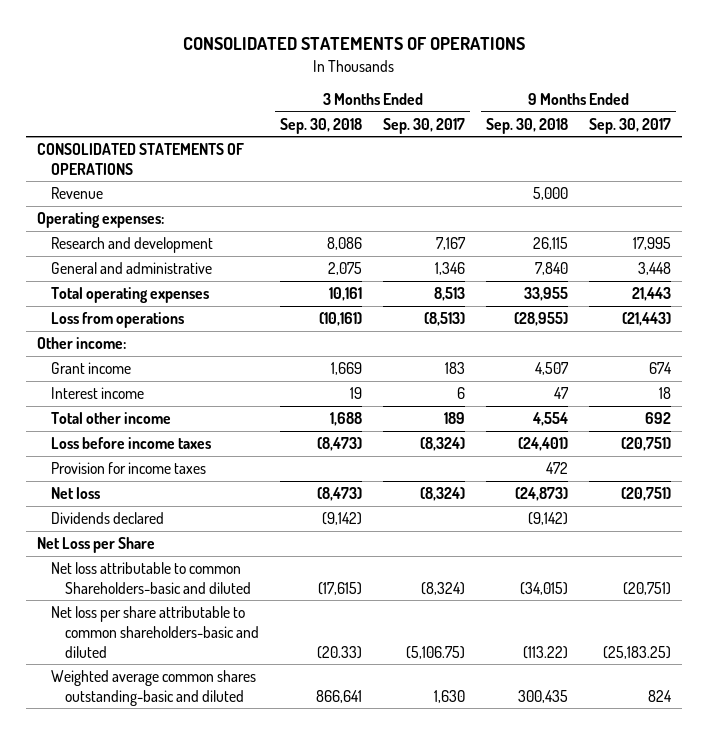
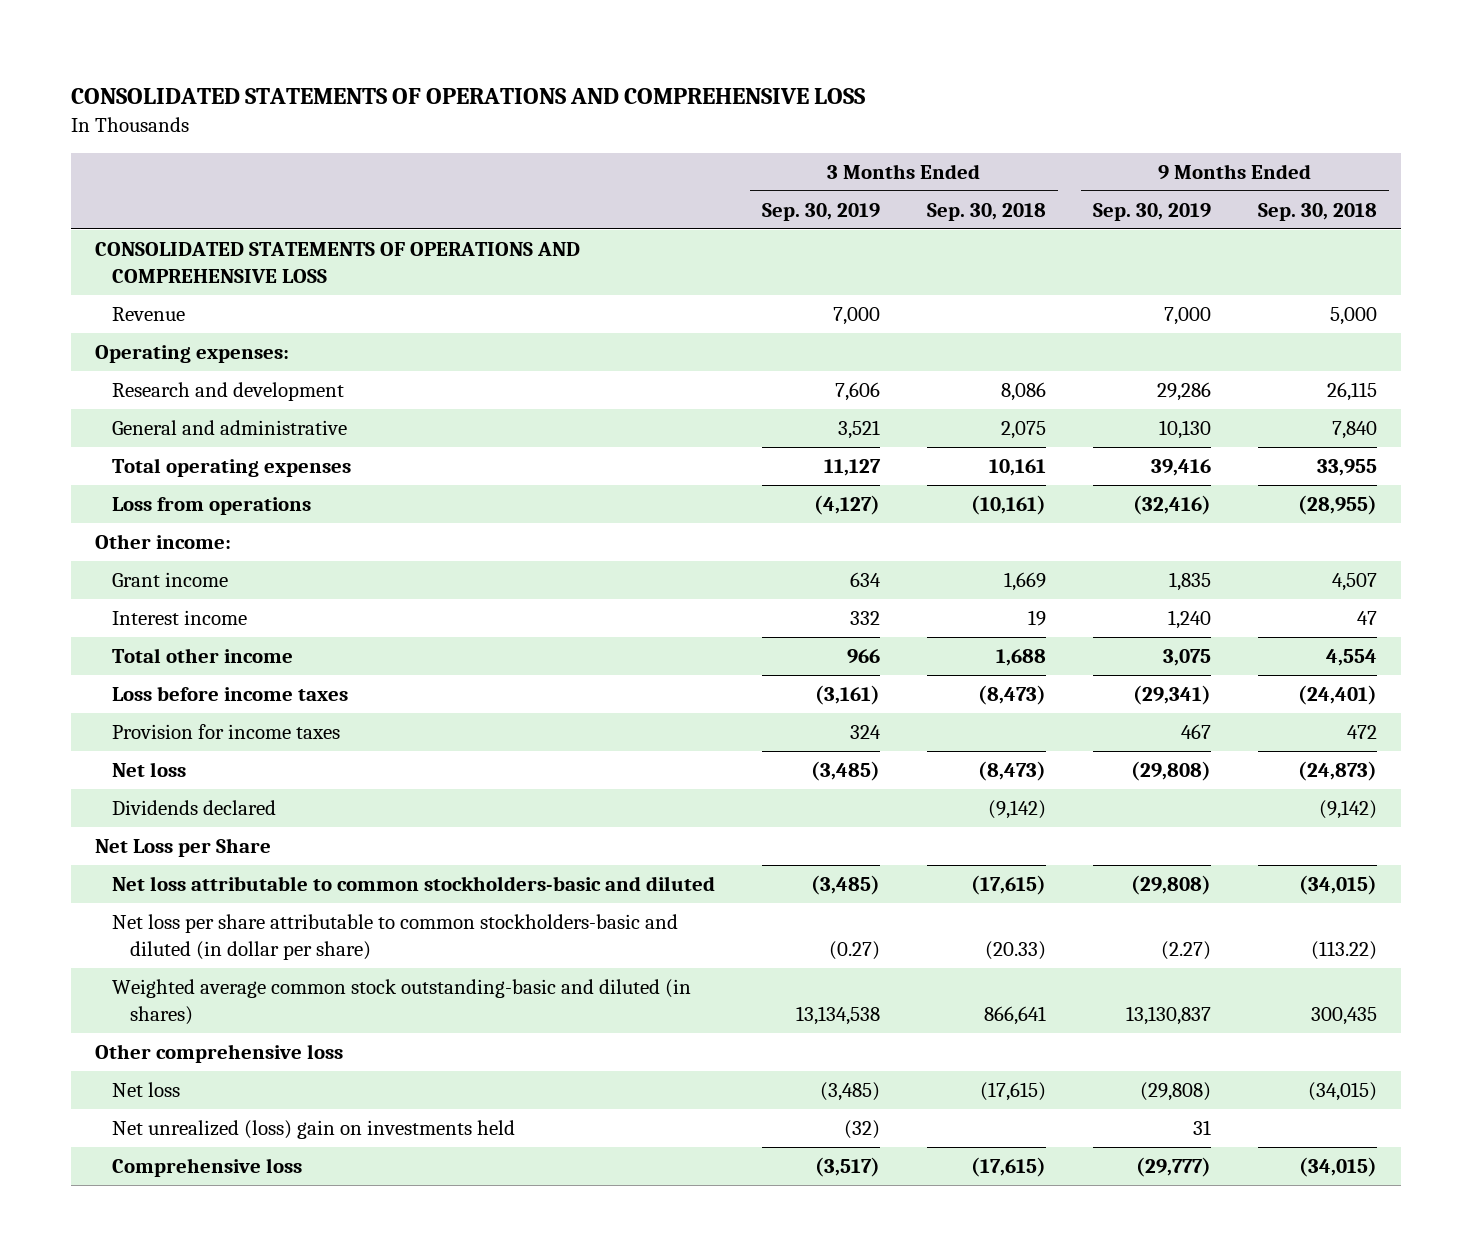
[182,37,525,51] CONSOLIDATED STATEMENTS OF OPERATIONS -> [71,87,866,104] CONSOLIDATED STATEMENTS OF OPERATIONS AND COMPREHENSIVE LOSS
[383,117,466,134] Sep. 30, 2017 -> none
[589,117,672,134] Sep. 30, 2017 -> none
none -> [762,203,881,222] Sep. 30, 2019
none -> [1093,203,1212,222] Sep. 30, 2019
[36,142,244,175] CONSOLIDATED STATEMENTS OF OPERATIONS -> [94,242,580,283] CONSOLIDATED STATEMENTS OF OPERATIONS AND COMPREHENSIVE LOSS
[50,561,252,594] Net loss attributable to common Shareholders-basic and diluted -> [112,876,716,892] Net loss attributable to common stockholders-basic and diluted
[50,605,260,658] Net loss per share attributable to common shareholders-basic and diluted -> [112,914,679,960] Net loss per share attributable to common stockholders-basic and diluted (in dollar per share)
[50,669,256,706] Weighted average common shares outstanding-basic and diluted -> [112,979,692,1025] Weighted average common stock outstanding-basic and diluted (in shares)
none -> [94,1044,343,1064] Other comprehensive loss
none -> [112,1082,181,1098] Net loss
none -> [112,1120,516,1140] Net unrealized (loss) gain on investments held
none -> [112,1158,303,1178] Comprehensive loss

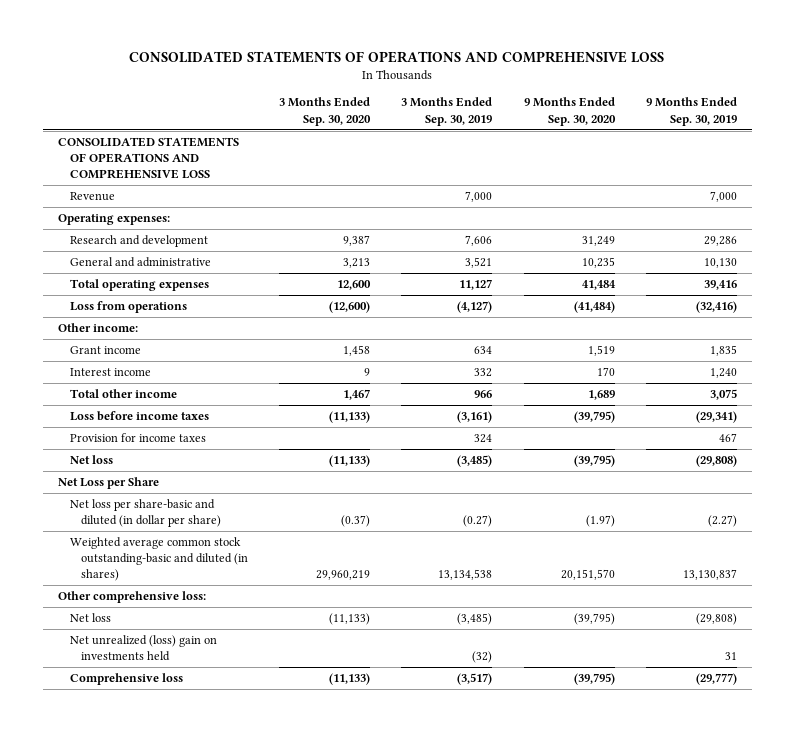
[927,203,1047,222] Sep. 30, 2018 -> none
[1258,203,1378,222] Sep. 30, 2018 -> none
none -> [279,97,372,126] 3 Months Ended Sep. 30, 2020
none -> [523,97,616,126] 9 Months Ended Sep. 30, 2020
[112,800,277,816] Dividends declared -> none
[112,876,716,892] Net loss attributable to common stockholders-basic and diluted -> none
[112,914,679,960] Net loss per share attributable to common stockholders-basic and diluted (in dollar per share) -> [69,498,222,528] Net loss per share-basic and diluted (in dollar per share)
[94,1044,343,1064] Other comprehensive loss -> [58,590,207,603] Other comprehensive loss:

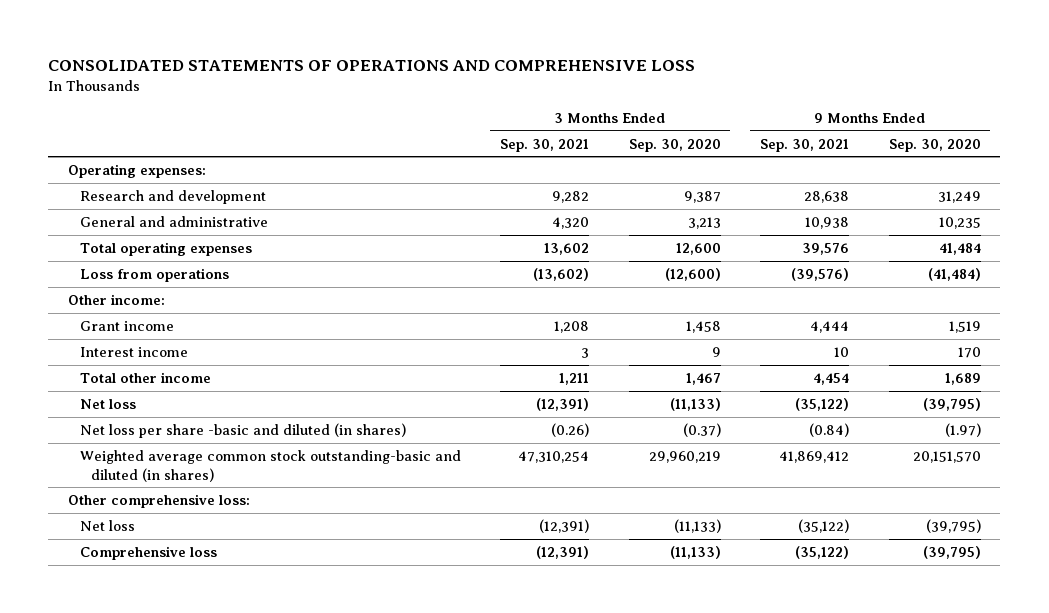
[401,97,493,126] 3 Months Ended Sep. 30, 2019 -> none
[645,97,737,126] 9 Months Ended Sep. 30, 2019 -> none
none -> [500,138,590,152] Sep. 30, 2021
none -> [760,138,850,152] Sep. 30, 2021
[58,136,240,180] CONSOLIDATED STATEMENTS OF OPERATIONS AND COMPREHENSIVE LOSS -> none
[69,191,115,201] Revenue -> none
[69,410,209,421] Loss before income taxes -> none
[69,432,206,442] Provision for income taxes -> none
[58,476,160,489] Net Loss per Share -> none
[69,498,222,528] Net loss per share-basic and diluted (in dollar per share) -> [79,422,406,438] Net loss per share -basic and diluted (in shares)
[69,634,217,662] Net unrealized (loss) gain on investments held -> none

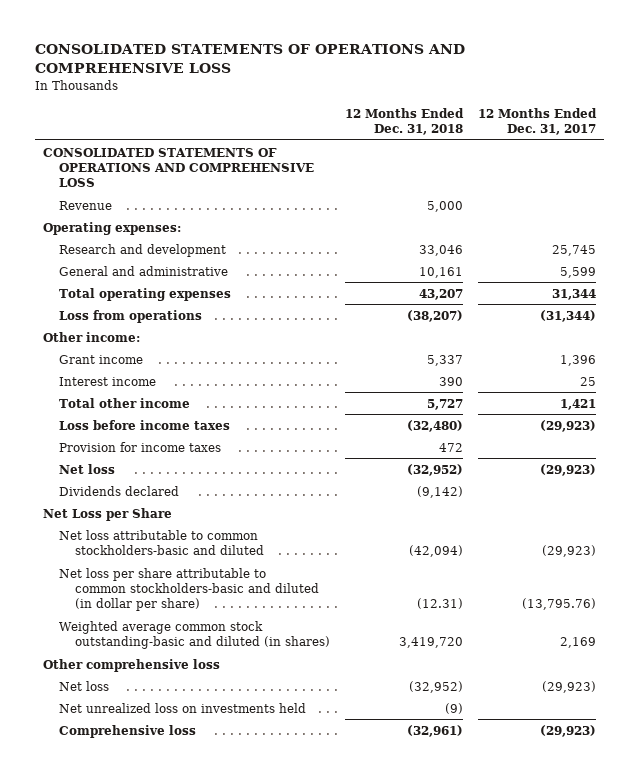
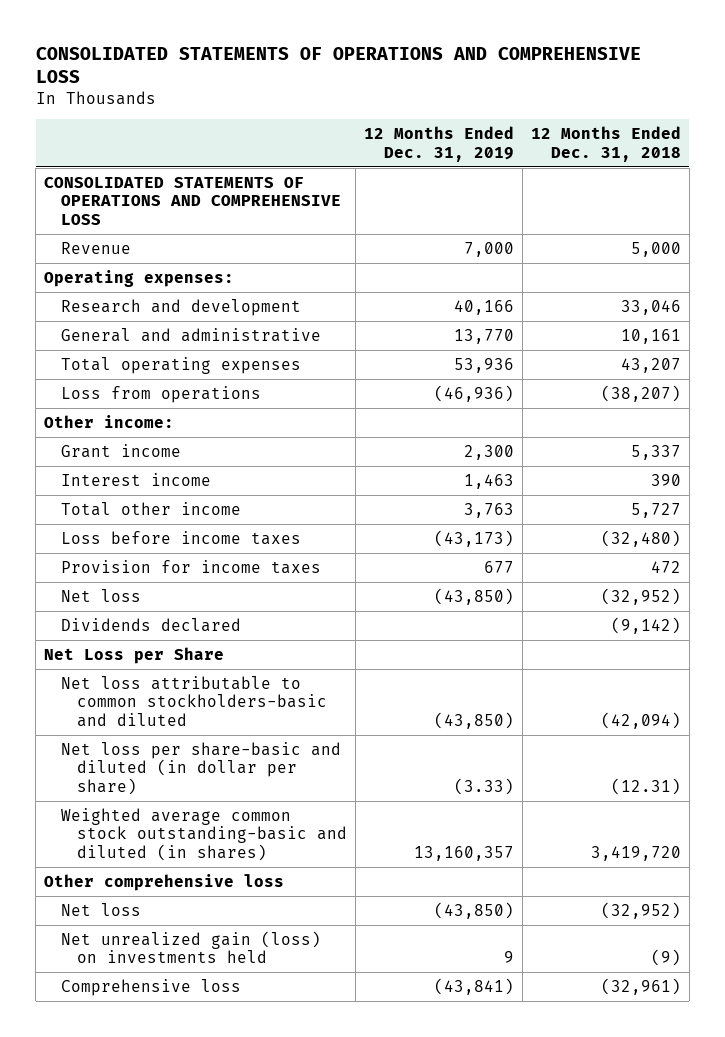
[478,107,598,135] 12 Months Ended Dec. 31, 2017 -> none
none -> [364,126,515,162] 12 Months Ended Dec. 31, 2019
[58,567,320,612] Net loss per share attributable to common stockholders-basic and diluted (in dollar per share) -> [60,741,341,796] Net loss per share-basic and diluted (in dollar per share)
[58,702,306,713] Net unrealized loss on investments held -> [60,930,321,964] Net unrealized gain (loss) on investments held

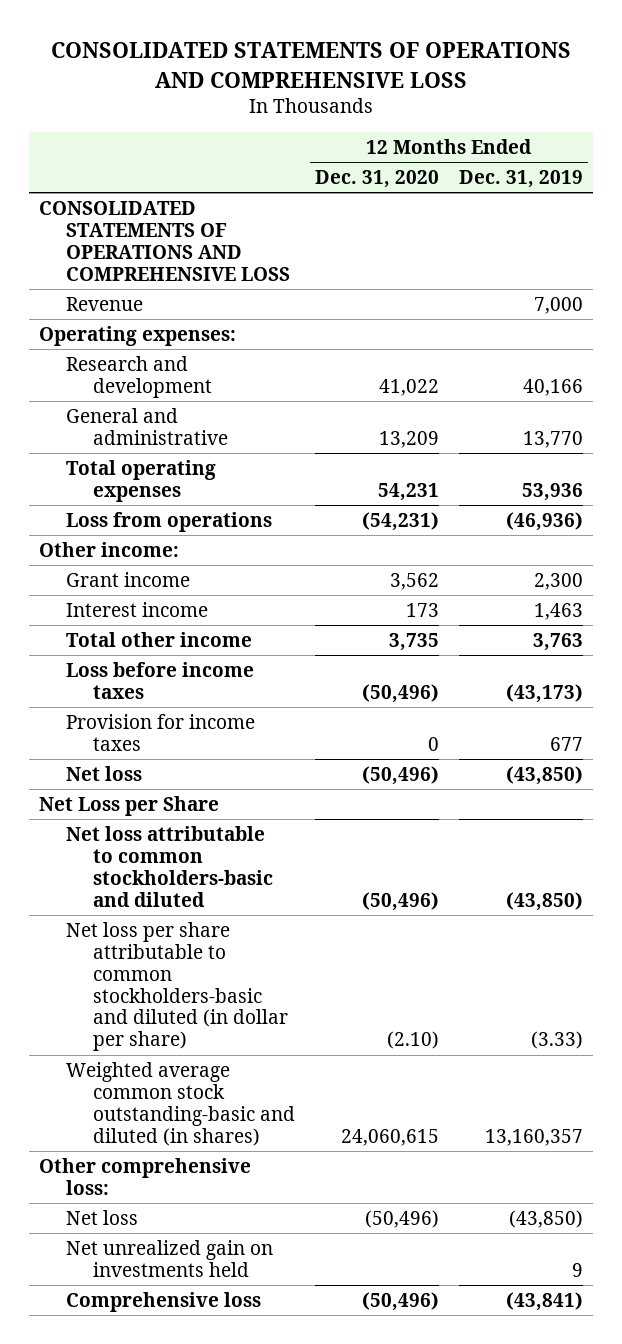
[530,126,681,162] 12 Months Ended Dec. 31, 2018 -> none
none -> [314,170,439,189] Dec. 31, 2020
[60,617,241,632] Dividends declared -> none
[60,741,341,796] Net loss per share-basic and diluted (in dollar per share) -> [65,921,288,1052] Net loss per share attributable to common stockholders-basic and diluted (in dollar per share)
[44,873,285,891] Other comprehensive loss -> [39,1157,252,1195] Other comprehensive loss:
[60,930,321,964] Net unrealized gain (loss) on investments held -> [65,1239,273,1277] Net unrealized gain on investments held

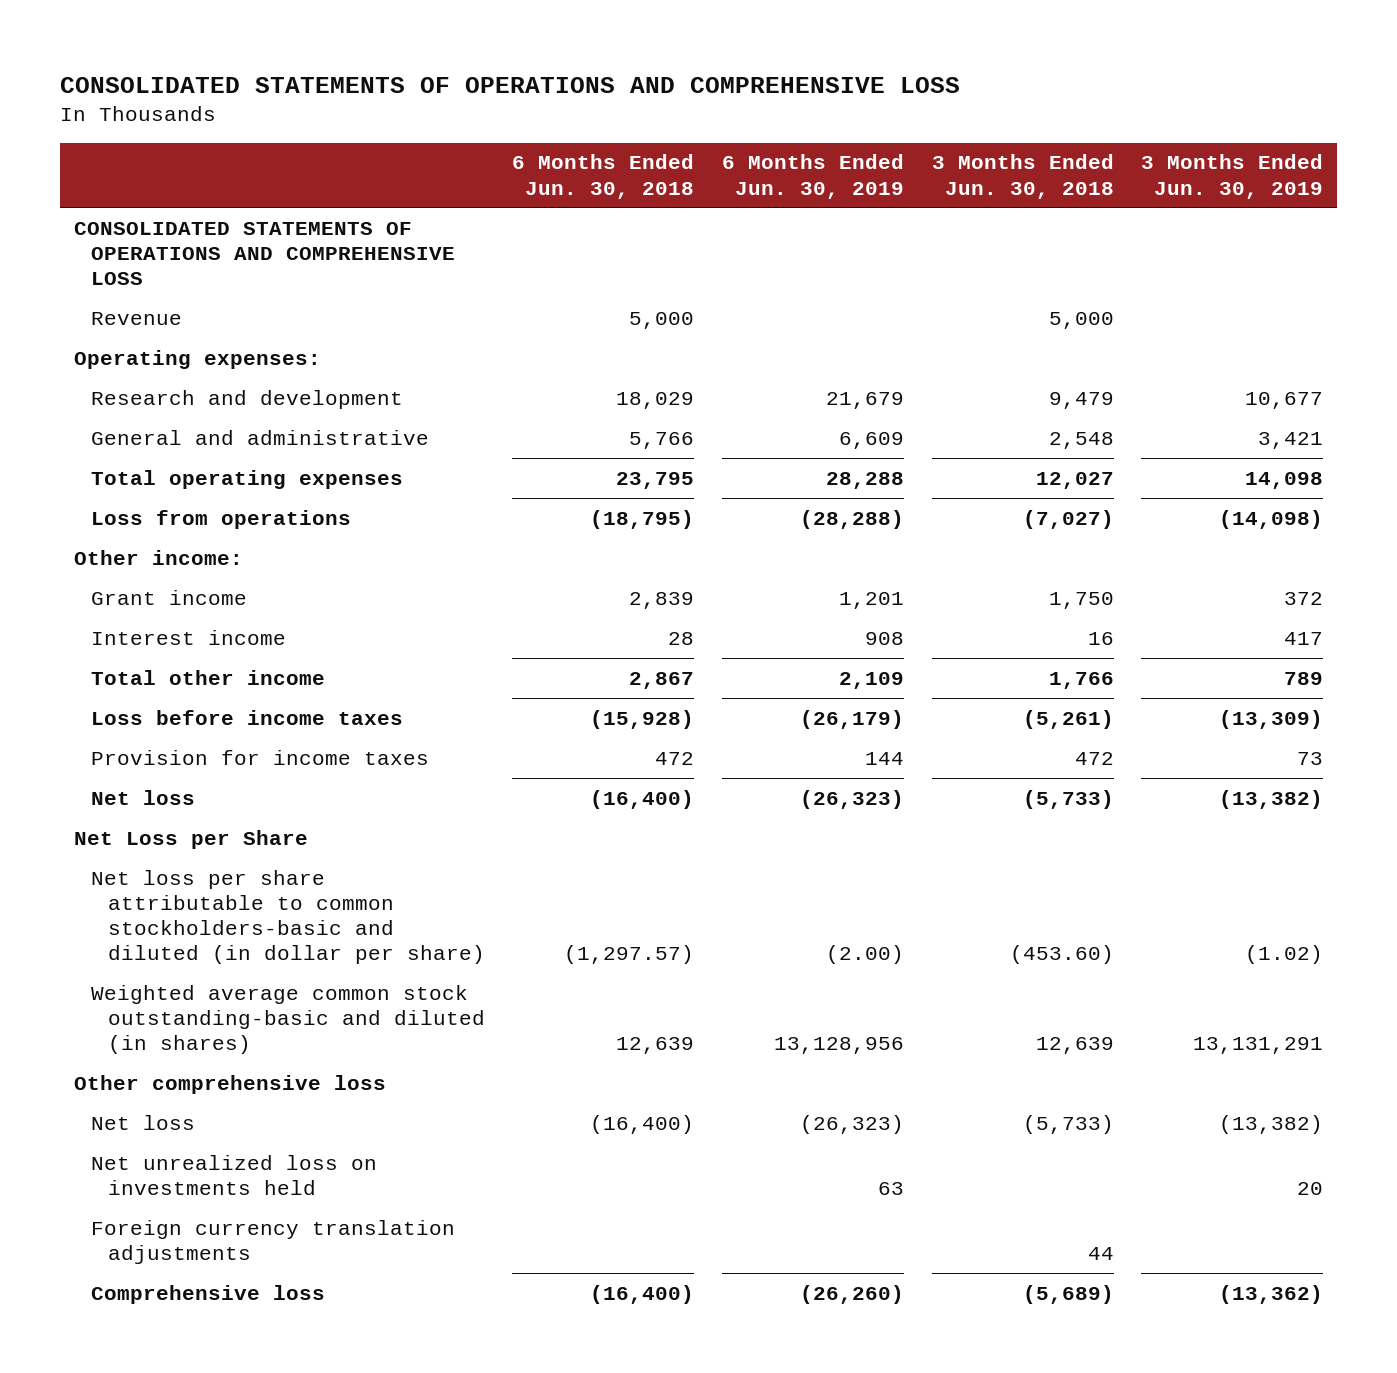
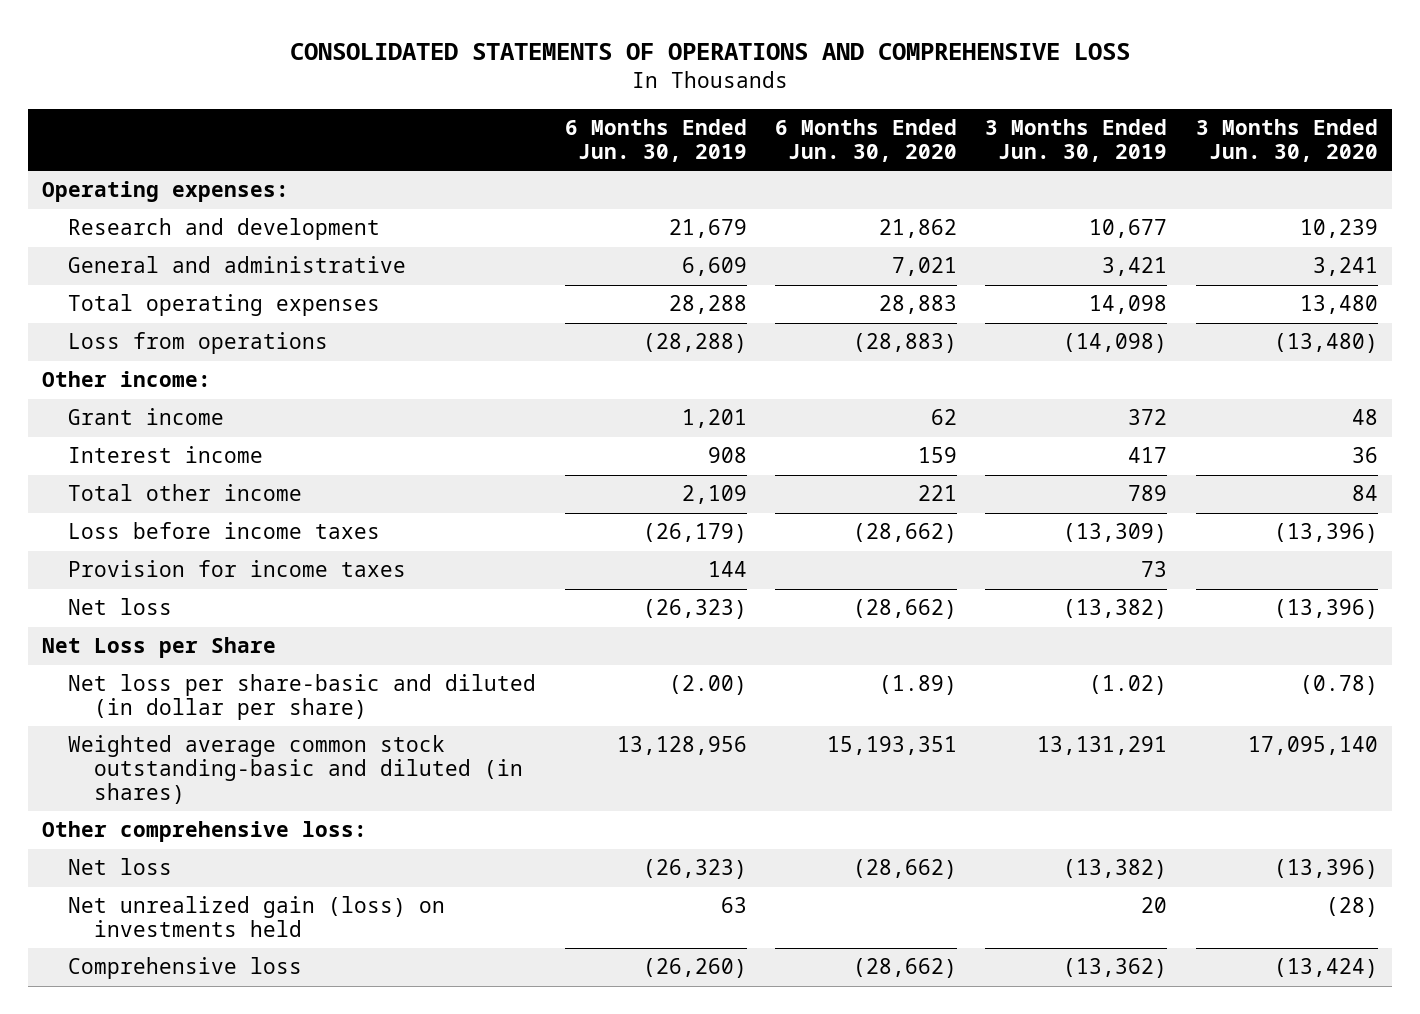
[512,154,695,199] 6 Months Ended Jun. 30, 2018 -> none
[931,154,1114,199] 3 Months Ended Jun. 30, 2018 -> none
none -> [774,119,957,163] 6 Months Ended Jun. 30, 2020
none -> [1195,119,1378,163] 3 Months Ended Jun. 30, 2020
[73,221,455,286] CONSOLIDATED STATEMENTS OF OPERATIONS AND COMPREHENSIVE LOSS -> none
[90,311,182,325] Revenue -> none
[90,869,485,965] Net loss per share attributable to common stockholders-basic and diluted (in dollar per share) -> [68,674,537,721] Net loss per share-basic and diluted (in dollar per share)
[73,1074,386,1094] Other comprehensive loss -> [42,821,368,843] Other comprehensive loss:
[90,1219,455,1265] Foreign currency translation adjustments -> none
[90,1154,377,1196] Net unrealized loss on investments held -> [68,896,446,938] Net unrealized gain (loss) on investments held

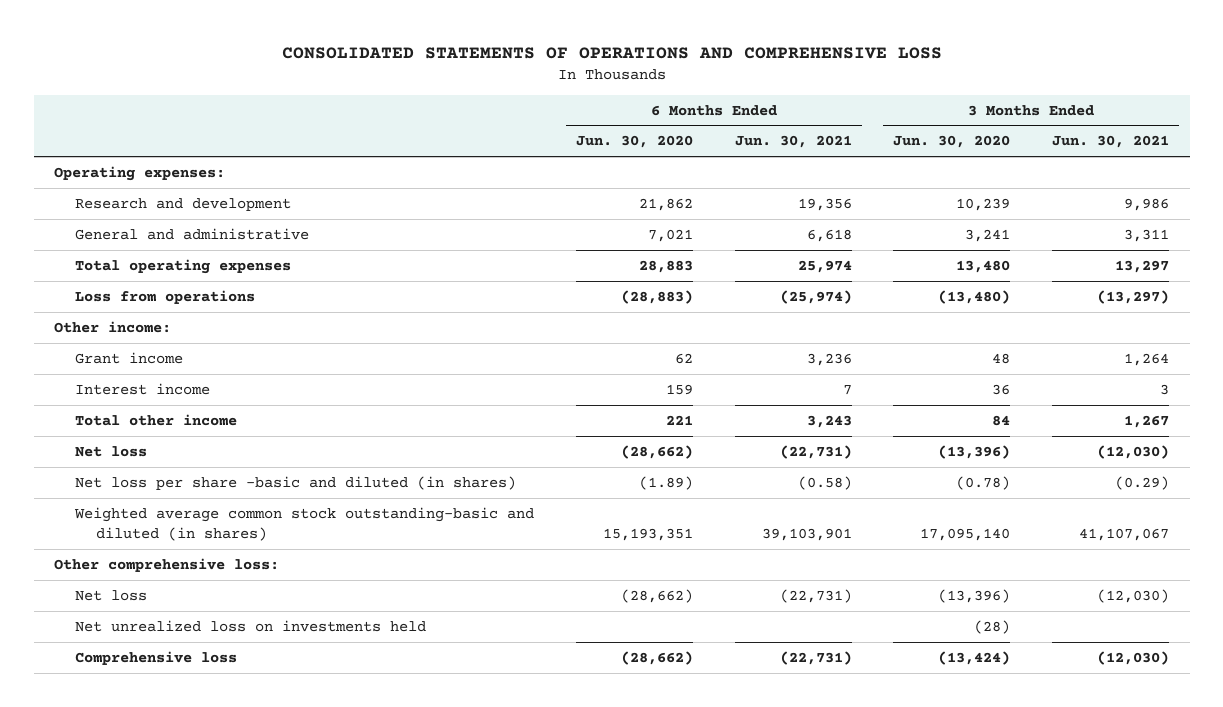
[564,119,747,163] 6 Months Ended Jun. 30, 2019 -> none
[985,119,1168,163] 3 Months Ended Jun. 30, 2019 -> none
none -> [734,135,852,149] Jun. 30, 2021
none -> [1051,135,1169,149] Jun. 30, 2021
[68,522,381,540] Loss before income taxes -> none
[68,560,407,578] Provision for income taxes -> none
[42,637,277,659] Net Loss per Share -> none
[68,674,537,721] Net loss per share-basic and diluted (in dollar per share) -> [75,475,517,490] Net loss per share -basic and diluted (in shares)
[68,896,446,938] Net unrealized gain (loss) on investments held -> [75,619,427,632] Net unrealized loss on investments held

